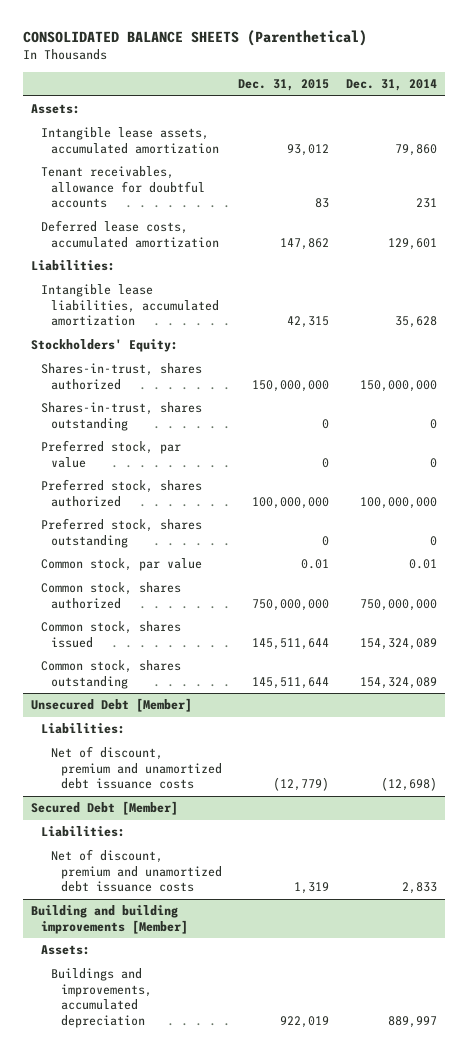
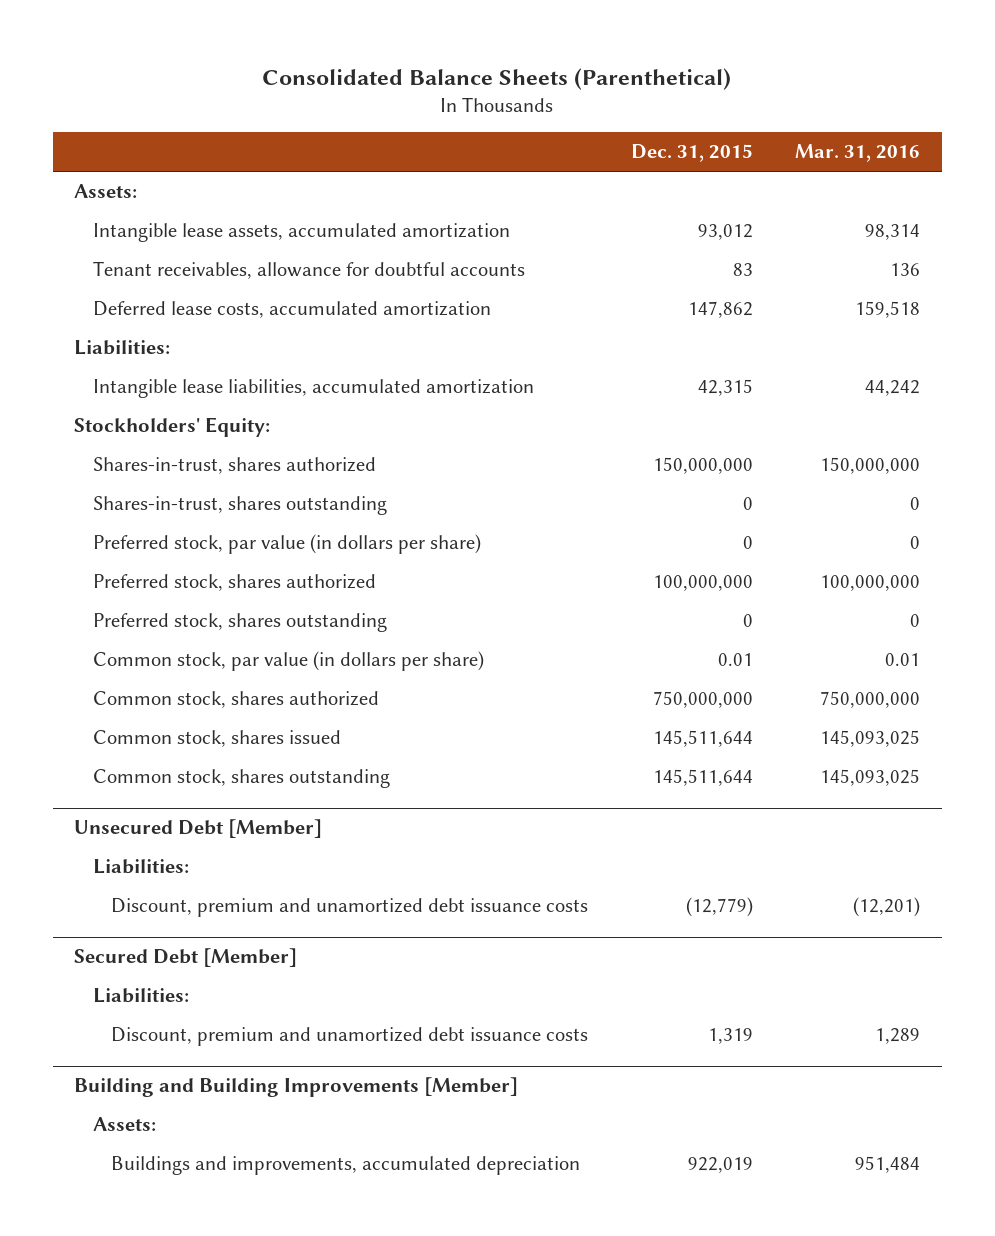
[22,30,367,47] CONSOLIDATED BALANCE SHEETS (Parenthetical) -> [262,67,732,90] Consolidated Balance Sheets (Parenthetical)
[345,79,437,92] Dec. 31, 2014 -> none
none -> [795,144,921,163] Mar. 31, 2016
[41,440,182,468] Preferred stock, par value -> [92,534,481,555] Preferred stock, par value (in dollars per share)
[41,558,203,572] Common stock, par value -> [92,651,484,672] Common stock, par value (in dollars per share)
[51,746,223,790] Net of discount, premium and unamortized debt issuance costs -> [111,898,589,918] Discount, premium and unamortized debt issuance costs
[51,849,223,893] Net of discount, premium and unamortized debt issuance costs -> [111,1027,589,1047] Discount, premium and unamortized debt issuance costs
[30,905,189,934] Building and building improvements [Member] -> [74,1077,519,1098] Building and Building Improvements [Member]

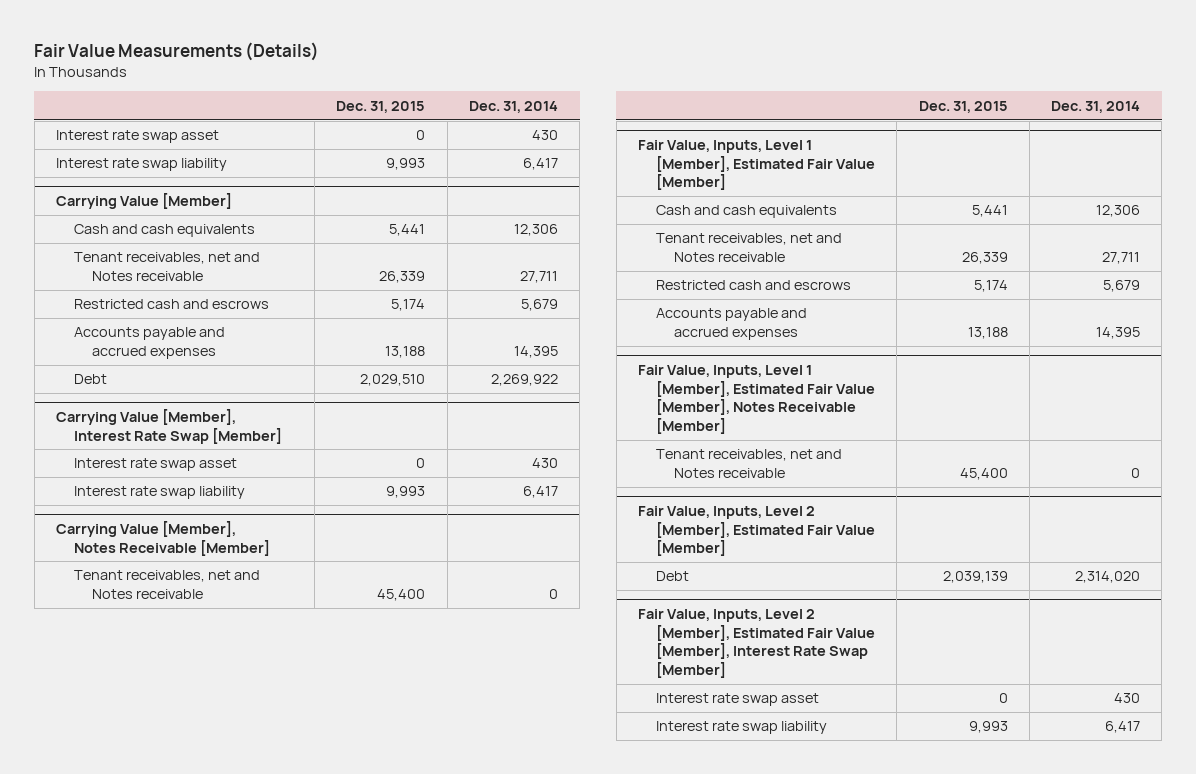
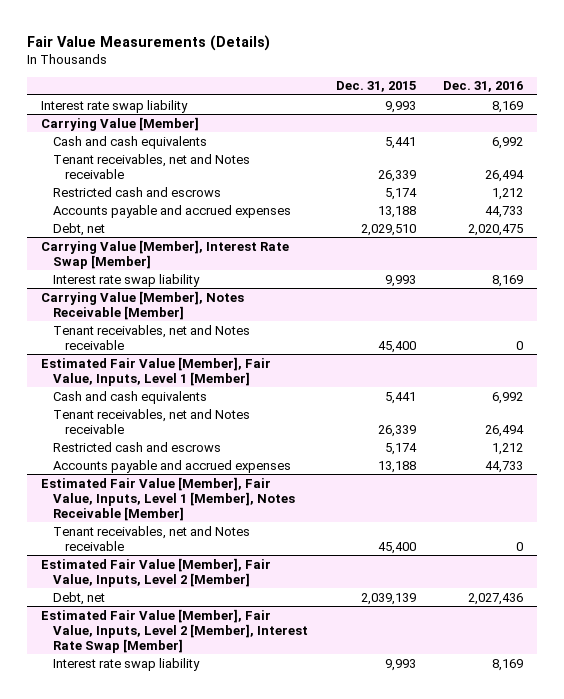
[468,100,558,113] Dec. 31, 2014 -> none
none -> [443,81,524,93] Dec. 31, 2016
[55,130,219,144] Interest rate swap asset -> none
[73,374,107,385] Debt -> [52,222,105,236] Debt, net
[73,458,237,472] Interest rate swap asset -> none
[638,139,876,191] Fair Value, Inputs, Level 1 [Member], Estimated Fair Value [Member] -> [40,356,271,386] Estimated Fair Value [Member], Fair Value, Inputs, Level 1 [Member]
[638,364,876,435] Fair Value, Inputs, Level 1 [Member], Estimated Fair Value [Member], Notes Receivable [Member] -> [40,476,295,521] Estimated Fair Value [Member], Fair Value, Inputs, Level 1 [Member], Notes Receivable [Member]
[656,693,820,707] Interest rate swap asset -> none
[638,505,876,557] Fair Value, Inputs, Level 2 [Member], Estimated Fair Value [Member] -> [40,557,271,587] Estimated Fair Value [Member], Fair Value, Inputs, Level 2 [Member]
[656,571,690,582] Debt -> [52,591,105,605] Debt, net
[638,608,876,679] Fair Value, Inputs, Level 2 [Member], Estimated Fair Value [Member], Interest Rate Swap [Member] -> [40,608,308,653] Estimated Fair Value [Member], Fair Value, Inputs, Level 2 [Member], Interest Rate Swap [Member]

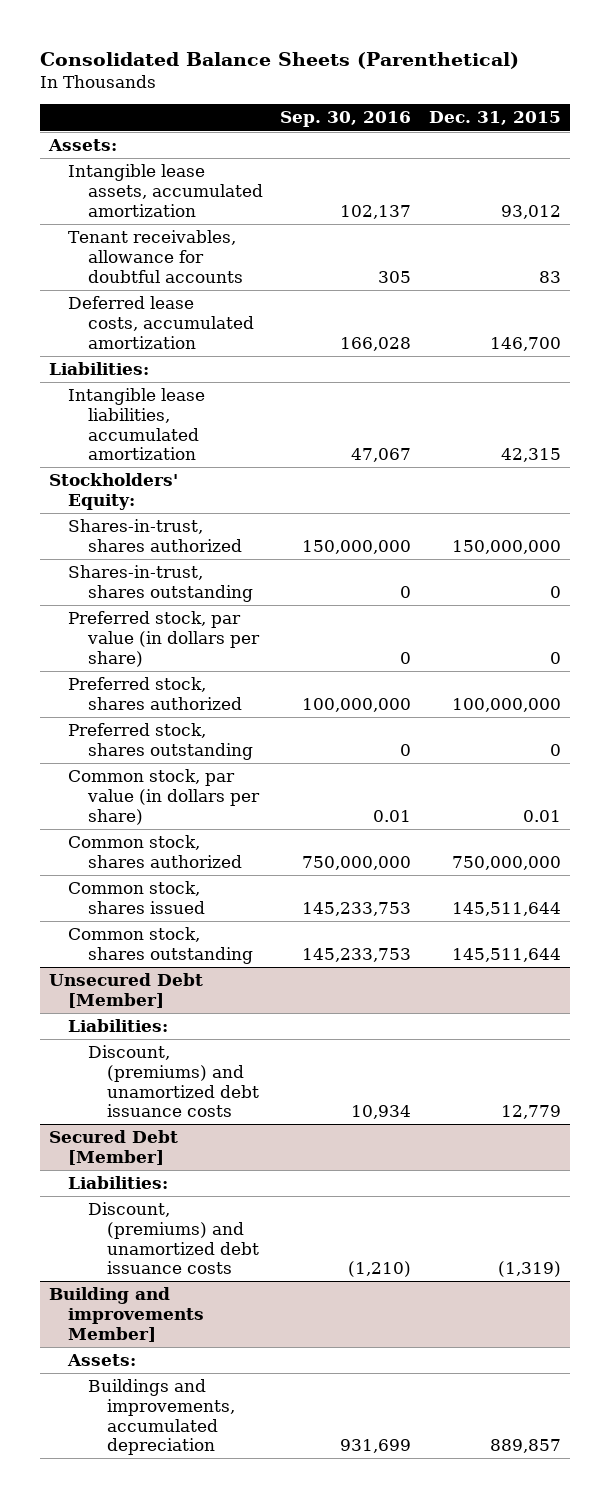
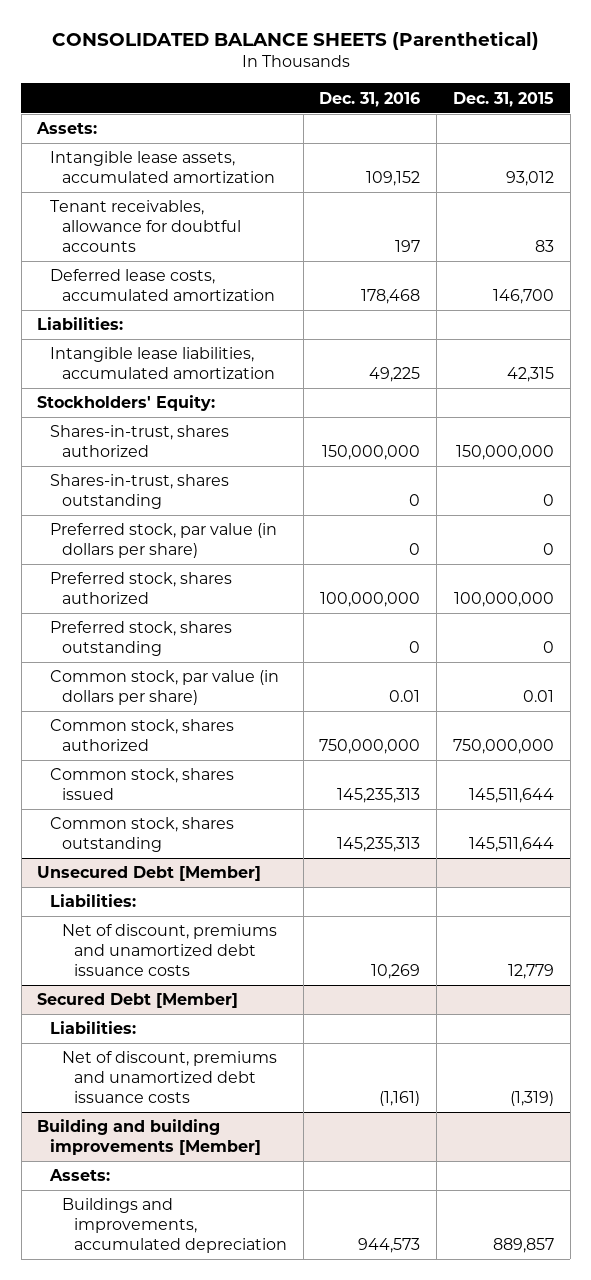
[40,51,520,69] Consolidated Balance Sheets (Parenthetical) -> [51,30,539,50] CONSOLIDATED BALANCE SHEETS (Parenthetical)
[280,111,412,128] Sep. 30, 2016 -> none
none -> [319,91,421,107] Dec. 31, 2016
[87,1045,260,1118] Discount, (premiums) and unamortized debt issuance costs -> [61,924,277,976] Net of discount, premiums and unamortized debt issuance costs
[87,1202,260,1275] Discount, (premiums) and unamortized debt issuance costs -> [61,1051,277,1103] Net of discount, premiums and unamortized debt issuance costs
[48,1287,205,1342] Building and improvements Member] -> [37,1119,261,1155] Building and building improvements [Member]

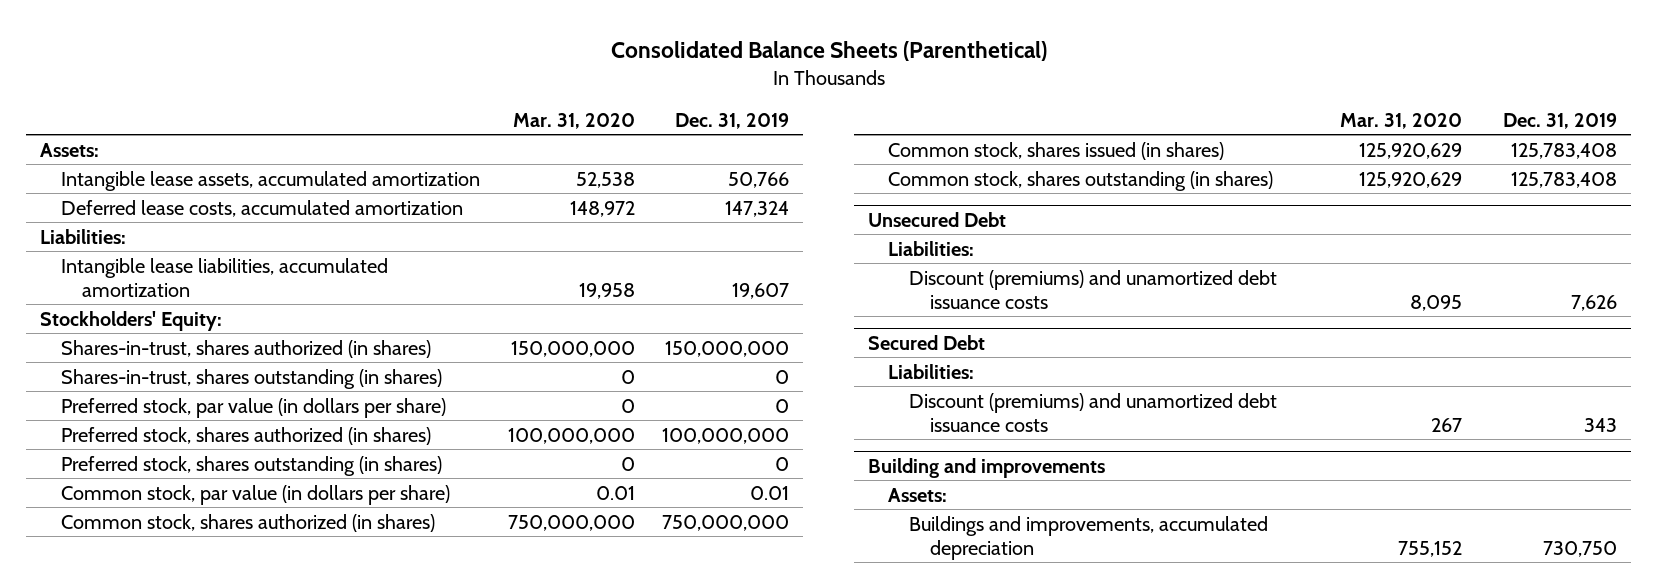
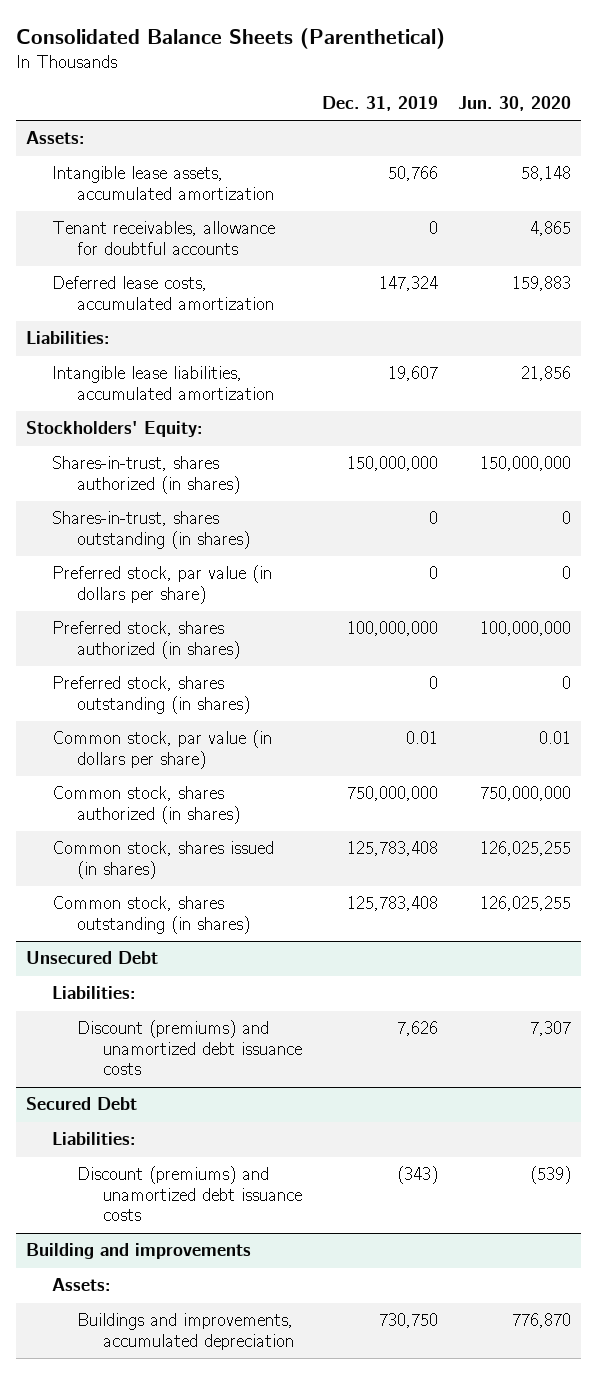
[512,112,635,129] Mar. 31, 2020 -> none
none -> [458,95,572,111] Jun. 30, 2020
none -> [51,221,275,255] Tenant receivables, allowance for doubtful accounts
[1583,417,1617,432] 343 -> [396,1166,438,1185] (343)

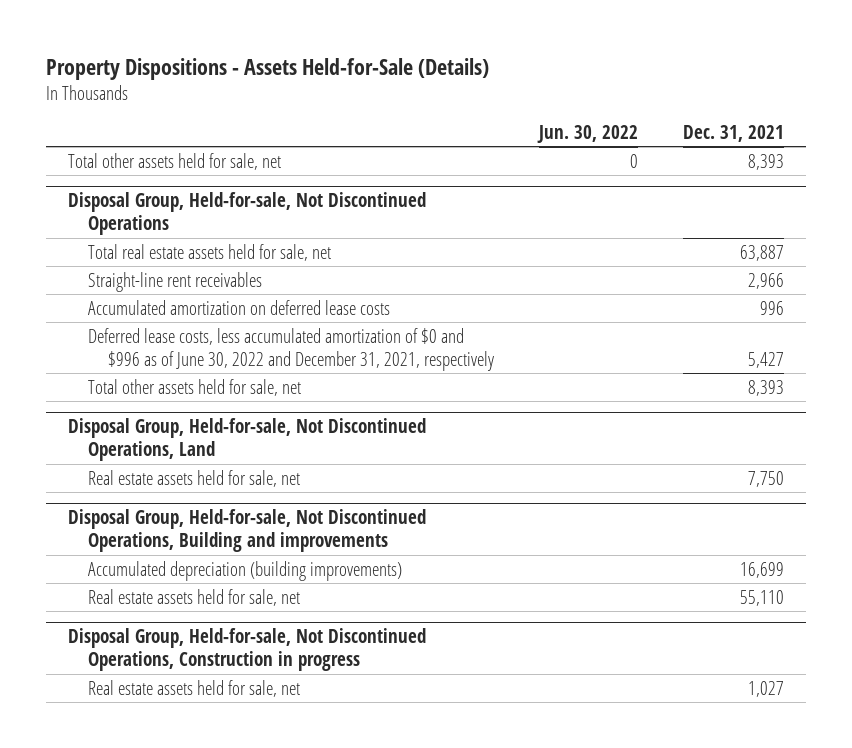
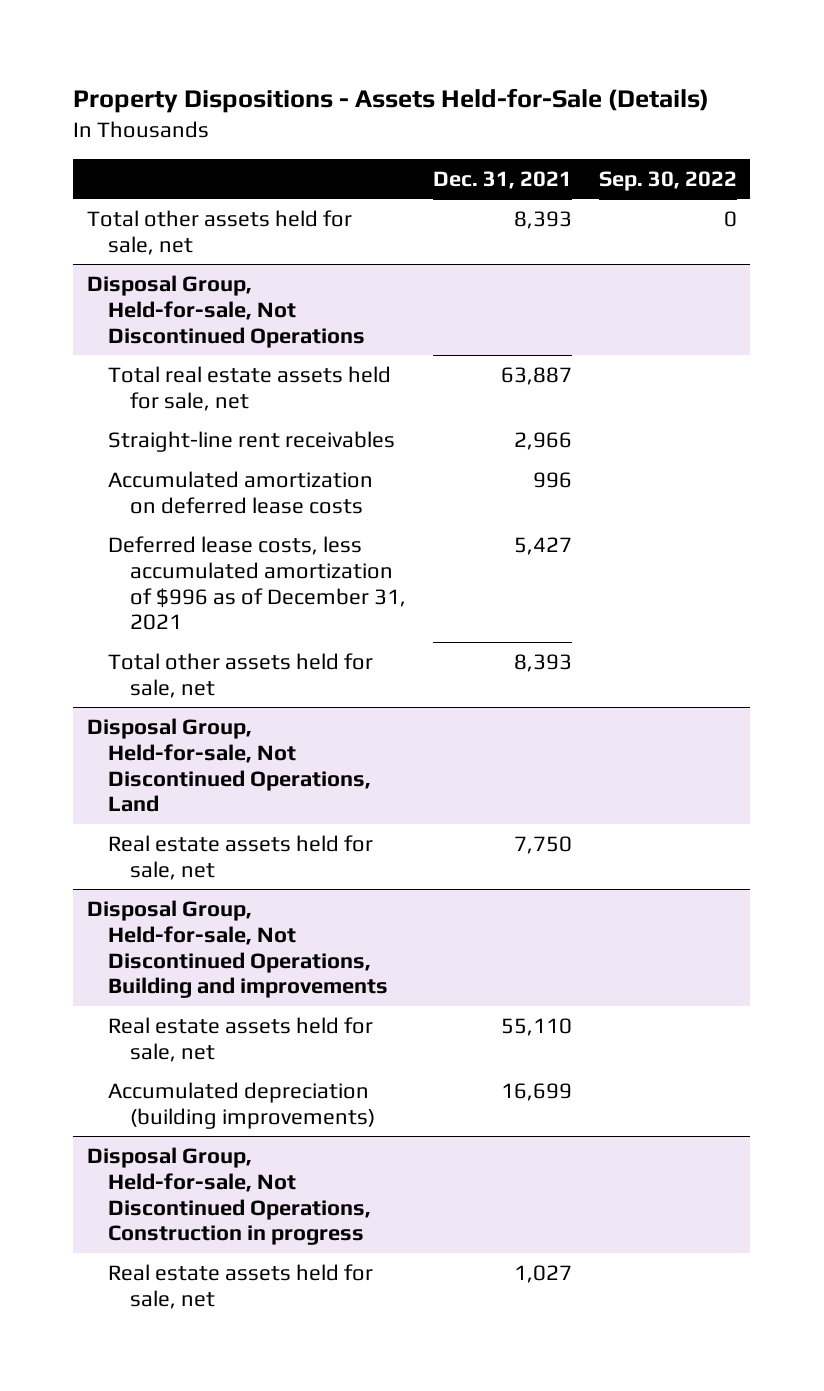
[536,124,638,143] Jun. 30, 2022 -> none
none -> [598,170,737,191] Sep. 30, 2022
[88,327,494,371] Deferred lease costs, less accumulated amortization of $0 and $996 as of June 30, 2022 and December 31, 2021, respectively -> [108,535,406,631] Deferred lease costs, less accumulated amortization of $996 as of December 31, 2021
[88,560,403,581] Accumulated depreciation (building improvements) -> [108,1081,375,1129] Accumulated depreciation (building improvements)

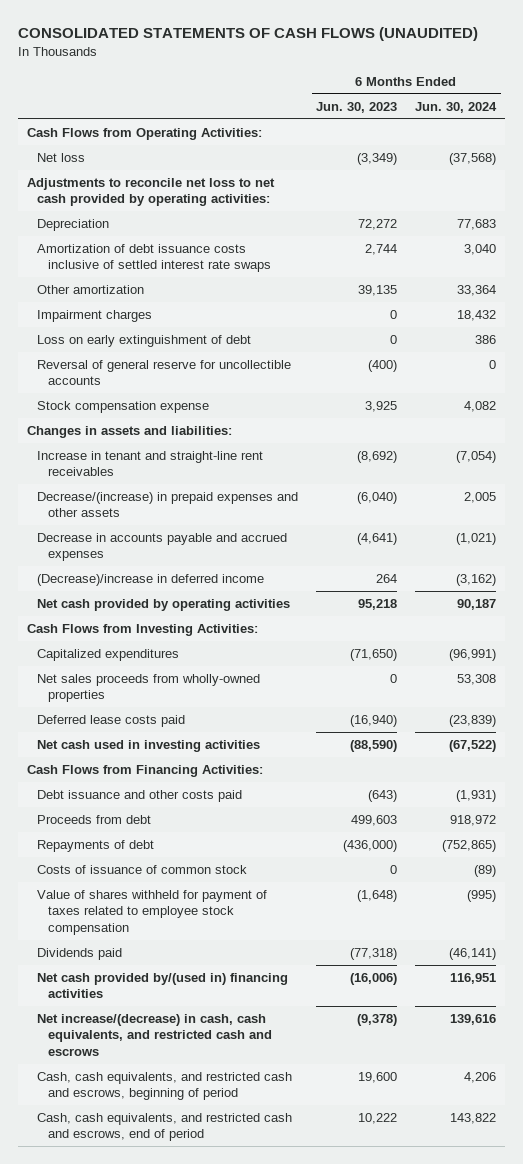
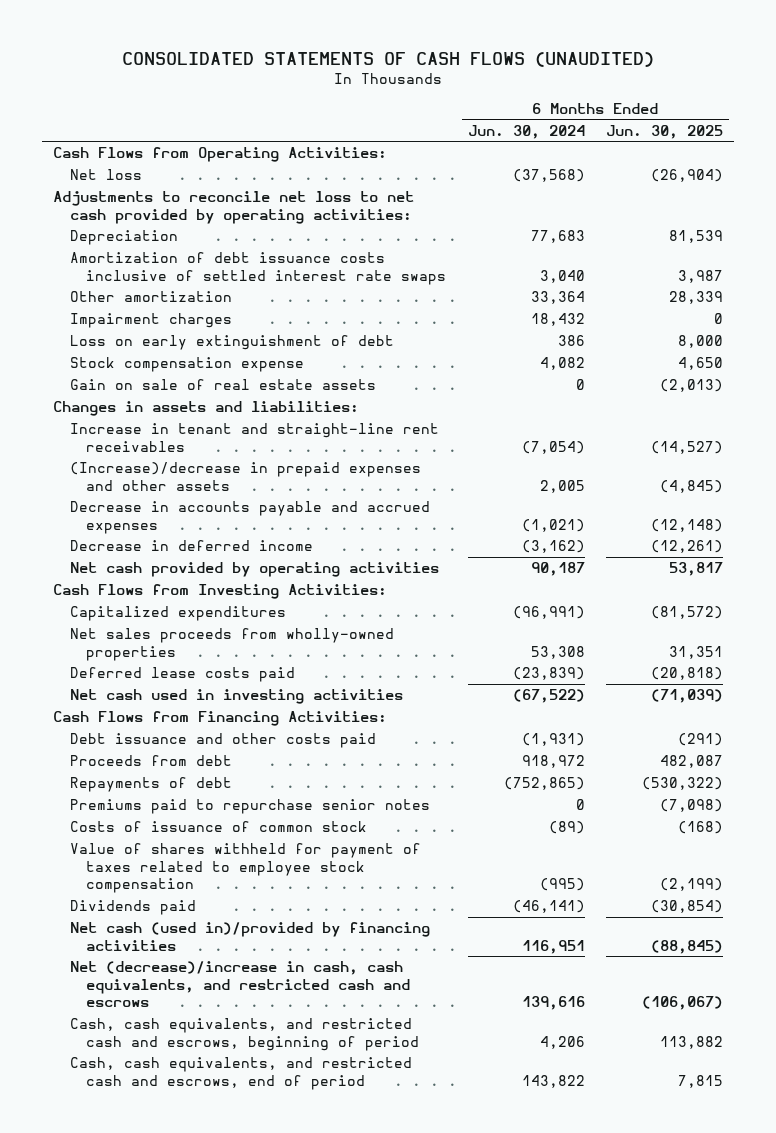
[316,101,398,113] Jun. 30, 2023 -> none
none -> [606,124,724,139] Jun. 30, 2025
[37,360,292,386] Reversal of general reserve for uncollectible accounts -> none
none -> [69,379,376,391] Gain on sale of real estate assets
[37,492,299,518] Decrease/(increase) in prepaid expenses and other assets -> [69,462,421,491] (Increase)/decrease in prepaid expenses and other assets
[37,574,265,587] (Decrease)/increase in deferred income -> [69,540,313,552] Decrease in deferred income
none -> [69,799,430,815] Premiums paid to repurchase senior notes
[37,973,289,999] Net cash provided by/(used in) financing activities -> [69,922,430,951] Net cash (used in)/provided by financing activities
[37,1014,272,1056] Net increase/(decrease) in cash, cash equivalents, and restricted cash and escrows -> [69,961,410,1008] Net (decrease)/increase in cash, cash equivalents, and restricted cash and escrows

